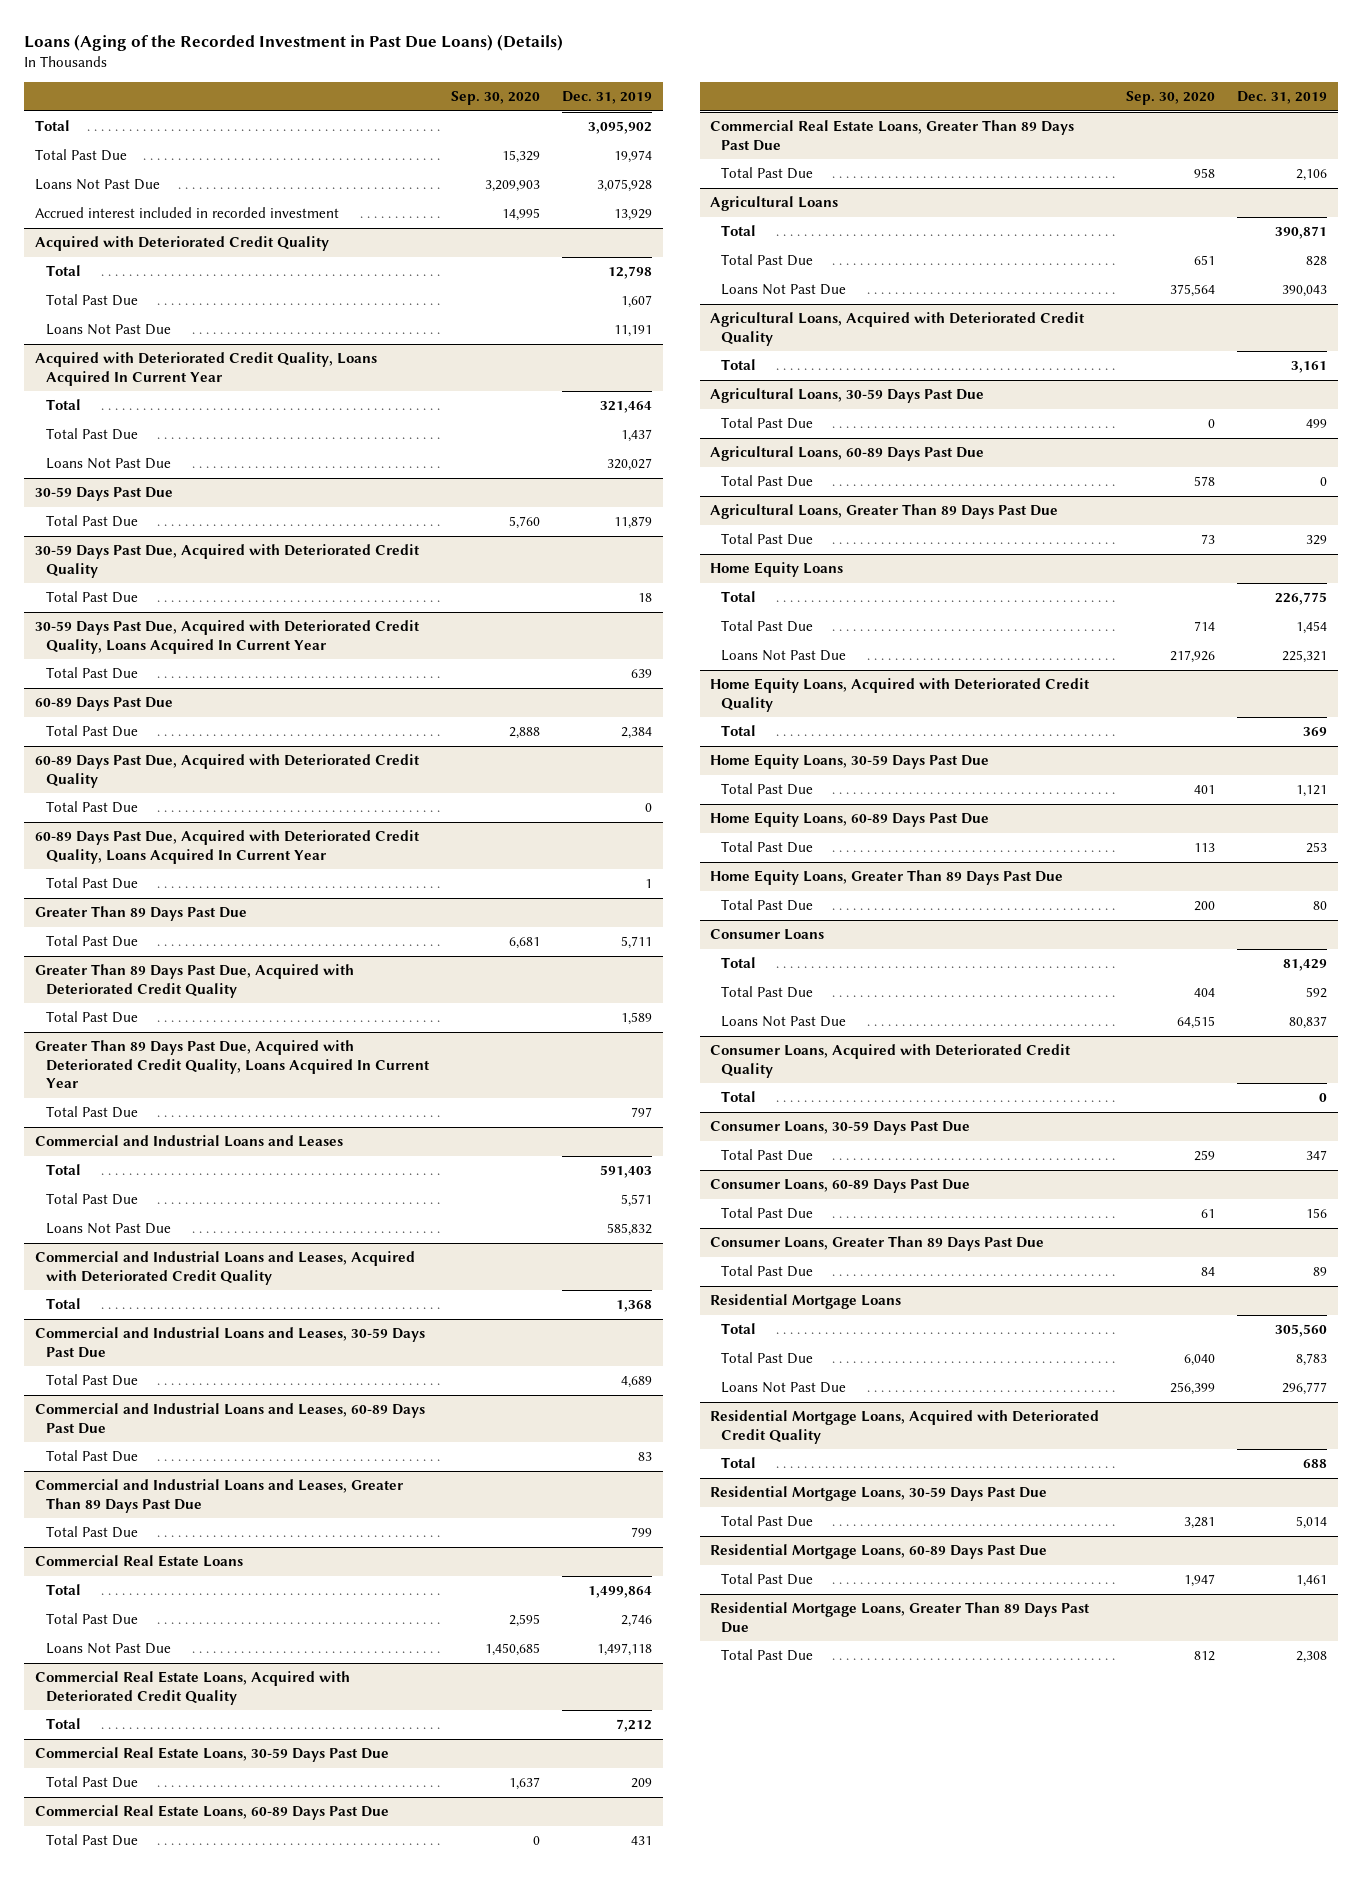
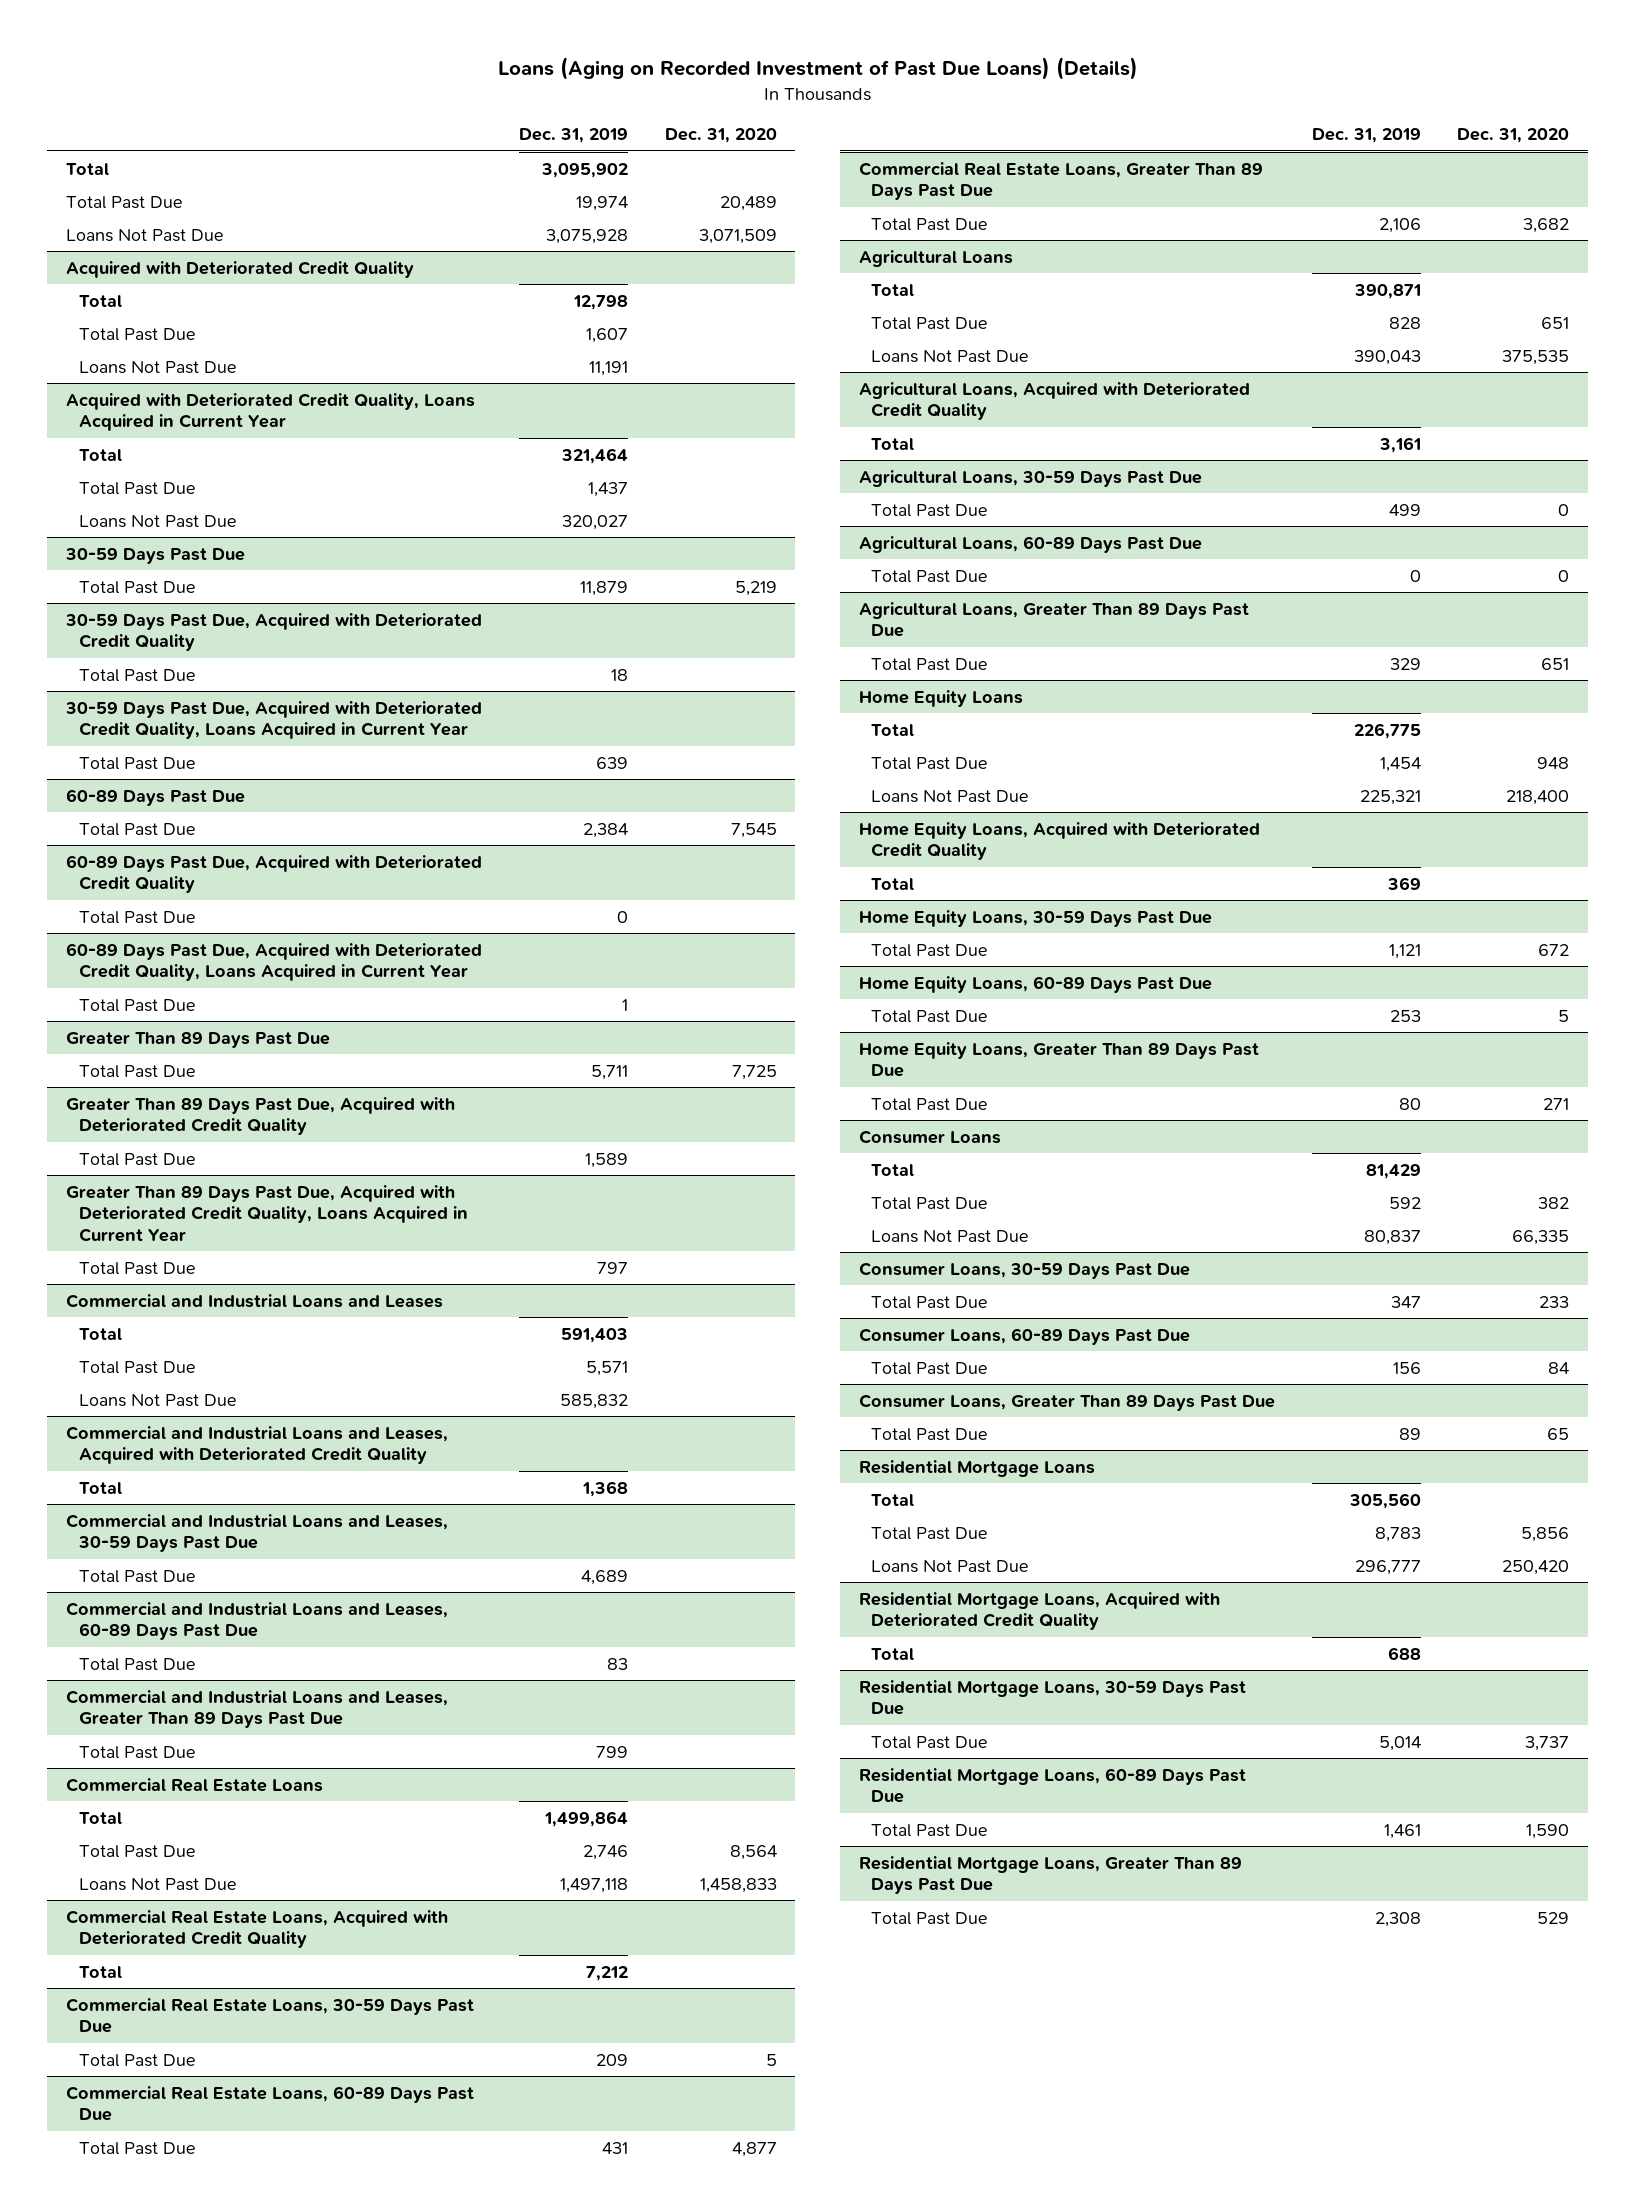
[24,34,564,52] Loans (Aging of the Recorded Investment in Past Due Loans) (Details) -> [497,57,1138,81] Loans (Aging on Recorded Investment of Past Due Loans) (Details)
[450,90,540,105] Sep. 30, 2020 -> none
none -> [664,128,777,144] Dec. 31, 2020
[35,207,340,219] Accrued interest included in recorded investment -> none
[35,352,378,386] Acquired with Deteriorated Credit Quality, Loans Acquired In Current Year -> [65,392,475,432] Acquired with Deteriorated Credit Quality, Loans Acquired in Current Year
[35,620,421,654] 30-59 Days Past Due, Acquired with Deteriorated Credit Quality, Loans Acquired In Current Year -> [64,700,482,740] 30-59 Days Past Due, Acquired with Deteriorated Credit Quality, Loans Acquired in Current Year
[35,830,421,864] 60-89 Days Past Due, Acquired with Deteriorated Credit Quality, Loans Acquired In Current Year -> [65,942,482,982] 60-89 Days Past Due, Acquired with Deteriorated Credit Quality, Loans Acquired in Current Year
[35,1040,430,1088] Greater Than 89 Days Past Due, Acquired with Deteriorated Credit Quality, Loans Acquired In Current Year -> [65,1184,468,1242] Greater Than 89 Days Past Due, Acquired with Deteriorated Credit Quality, Loans Acquired in Current Year
[710,1044,1072,1078] Consumer Loans, Acquired with Deteriorated Credit Quality -> none
[721,1091,757,1103] Total -> none

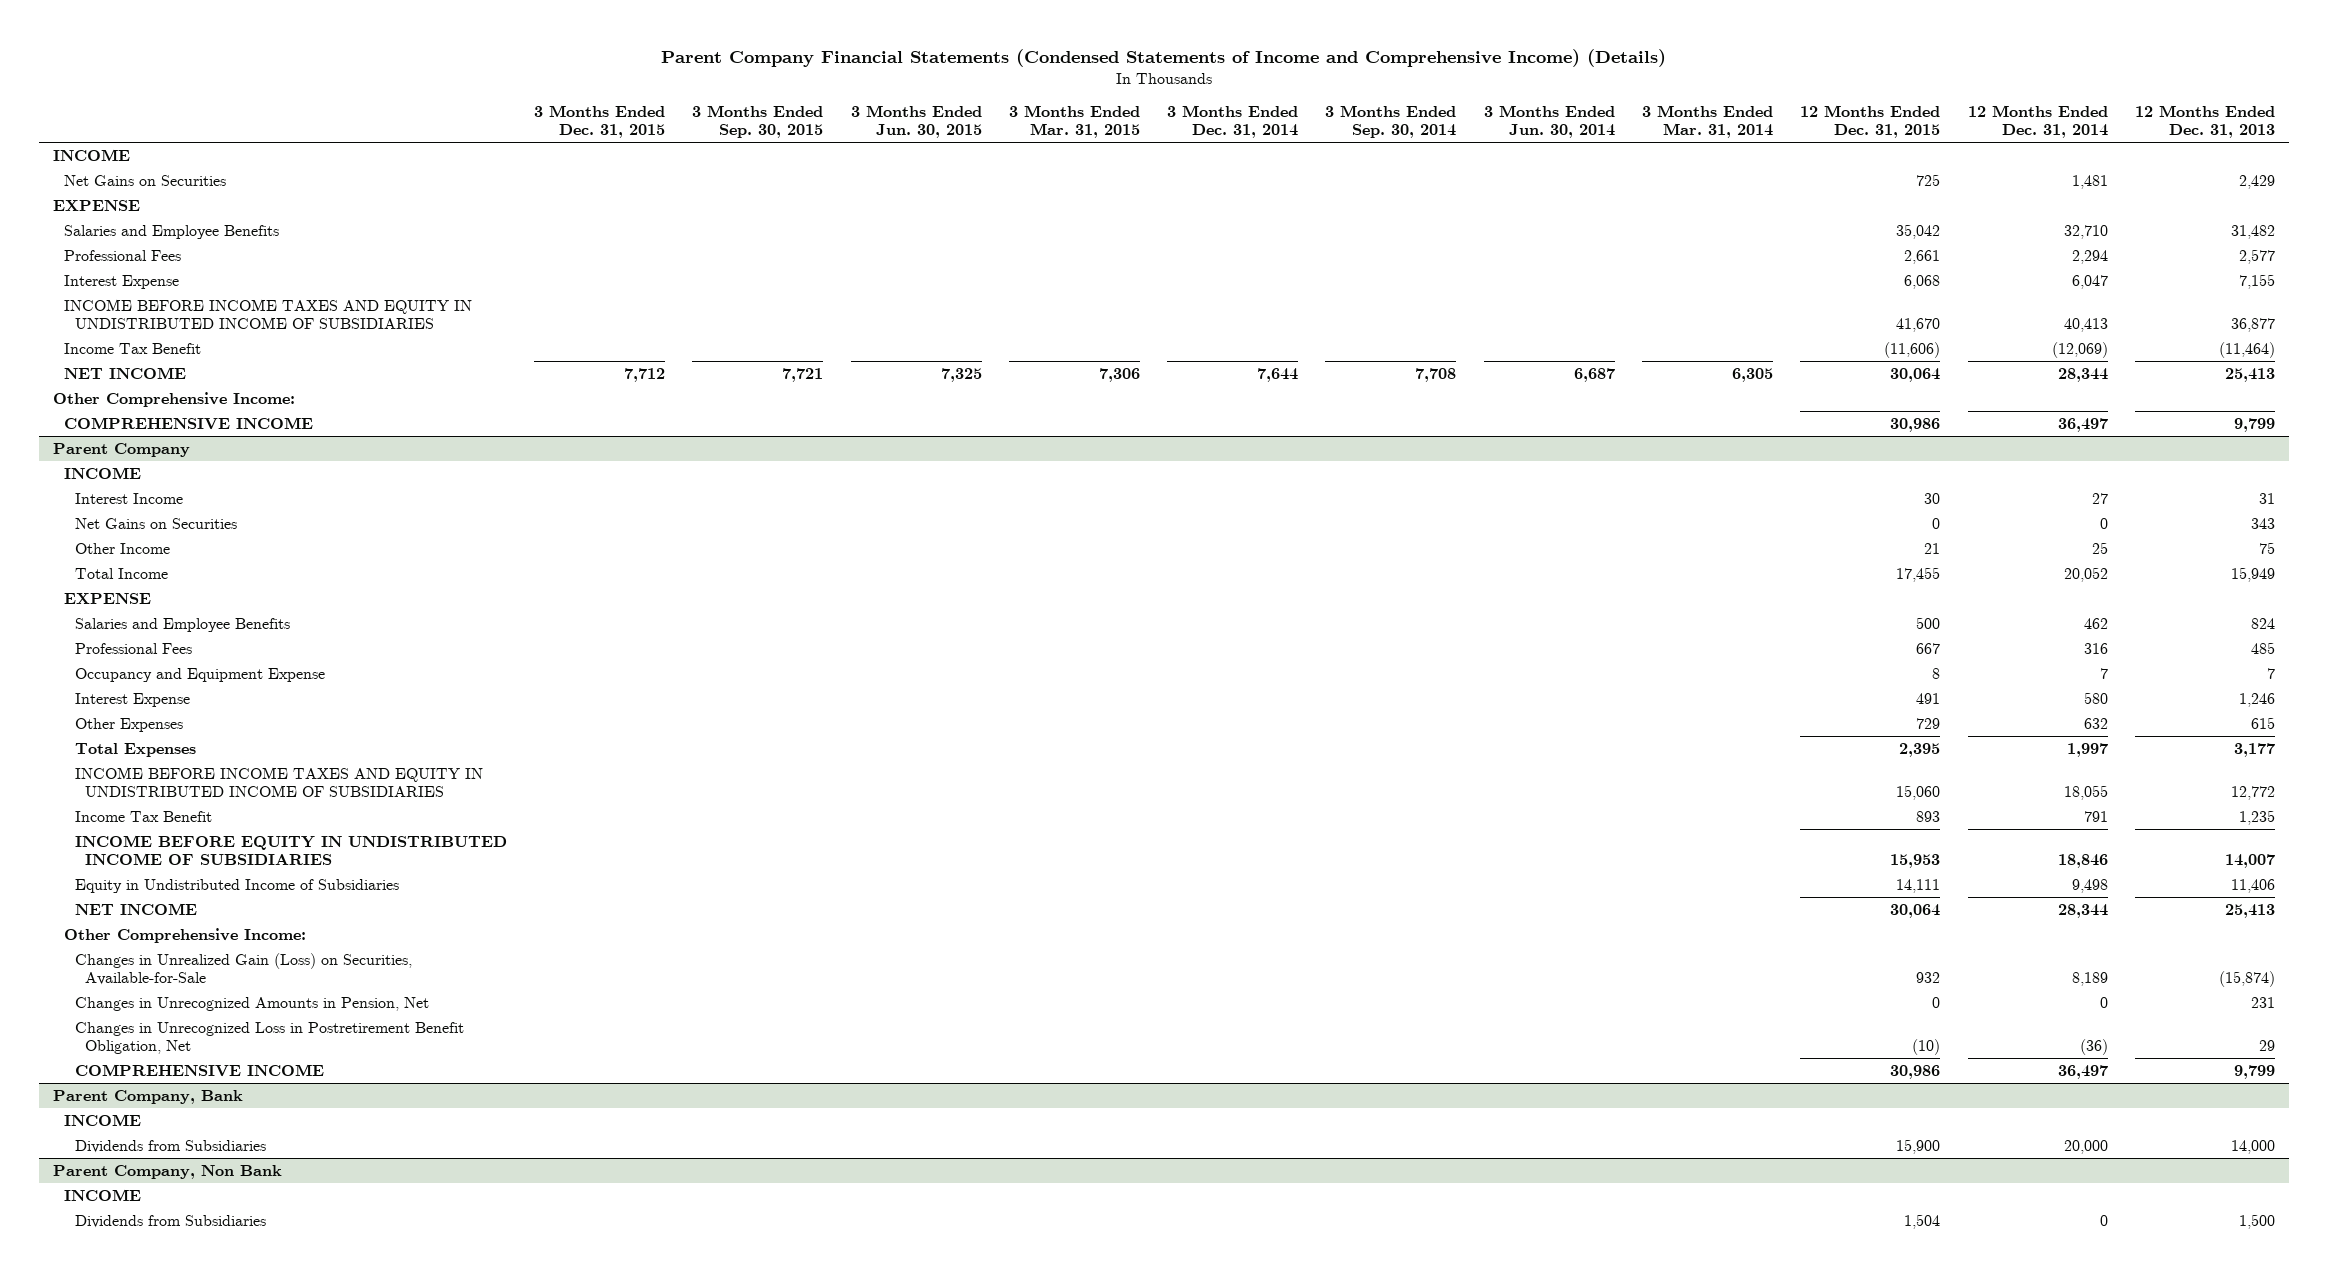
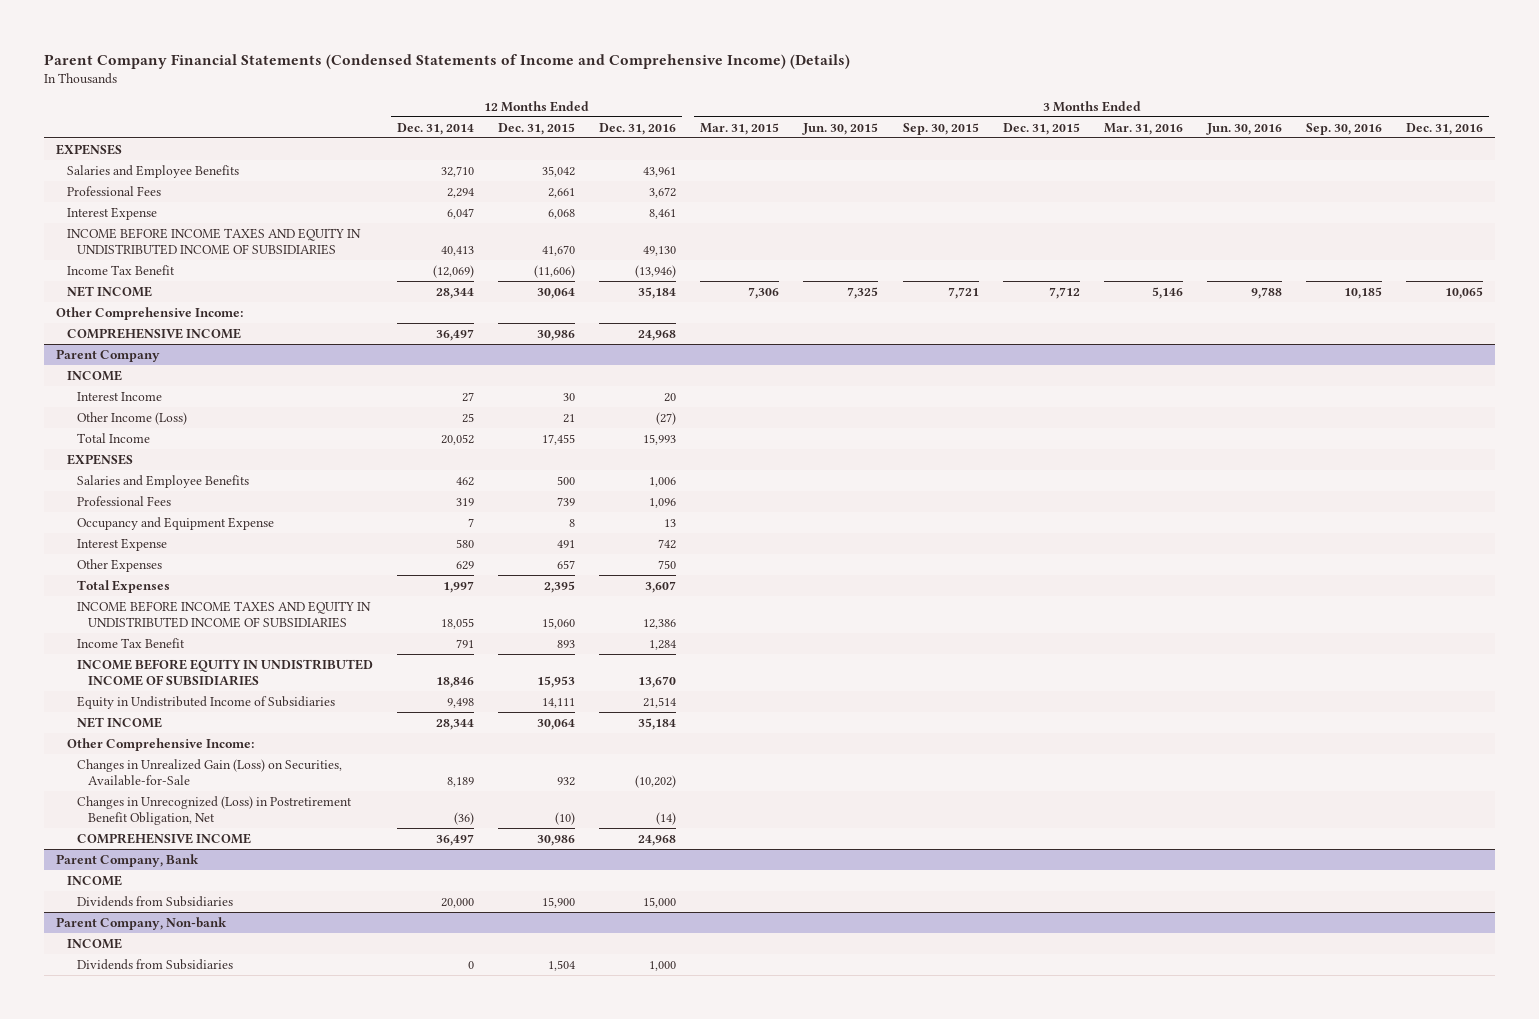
[1167,105,1299,139] 3 Months Ended Dec. 31, 2014 -> none
[1325,105,1457,139] 3 Months Ended Sep. 30, 2014 -> none
[1483,105,1615,139] 3 Months Ended Jun. 30, 2014 -> none
[1642,105,1774,139] 3 Months Ended Mar. 31, 2014 -> none
[2135,105,2276,139] 12 Months Ended Dec. 31, 2013 -> none
none -> [599,122,677,135] Dec. 31, 2016
none -> [1103,122,1183,135] Mar. 31, 2016
none -> [1205,122,1282,135] Jun. 30, 2016
none -> [1305,122,1382,135] Sep. 30, 2016
none -> [1405,122,1483,135] Dec. 31, 2016
[52,148,130,161] INCOME -> none
[63,174,226,186] Net Gains on Securities -> none
[52,199,140,211] EXPENSE -> [56,143,123,155] EXPENSES
[74,517,237,529] Net Gains on Securities -> none
[74,542,170,554] Other Income -> [77,411,188,425] Other Income (Loss)
[63,592,151,604] EXPENSE -> [66,453,133,465] EXPENSES
[1916,642,1941,654] 667 -> [557,496,576,506] 739
[2083,642,2108,654] 316 -> [456,497,475,506] 319
[1916,717,1941,729] 729 -> [557,559,576,569] 657
[2083,717,2108,729] 632 -> [456,560,475,570] 629
[74,996,429,1011] Changes in Unrecognized Amounts in Pension, Net -> none
[74,1021,464,1054] Changes in Unrecognized Loss in Postretirement Benefit Obligation, Net -> [77,795,353,825] Changes in Unrecognized (Loss) in Postretirement Benefit Obligation, Net
[52,1164,282,1179] Parent Company, Non Bank -> [56,916,228,930] Parent Company, Non-bank

